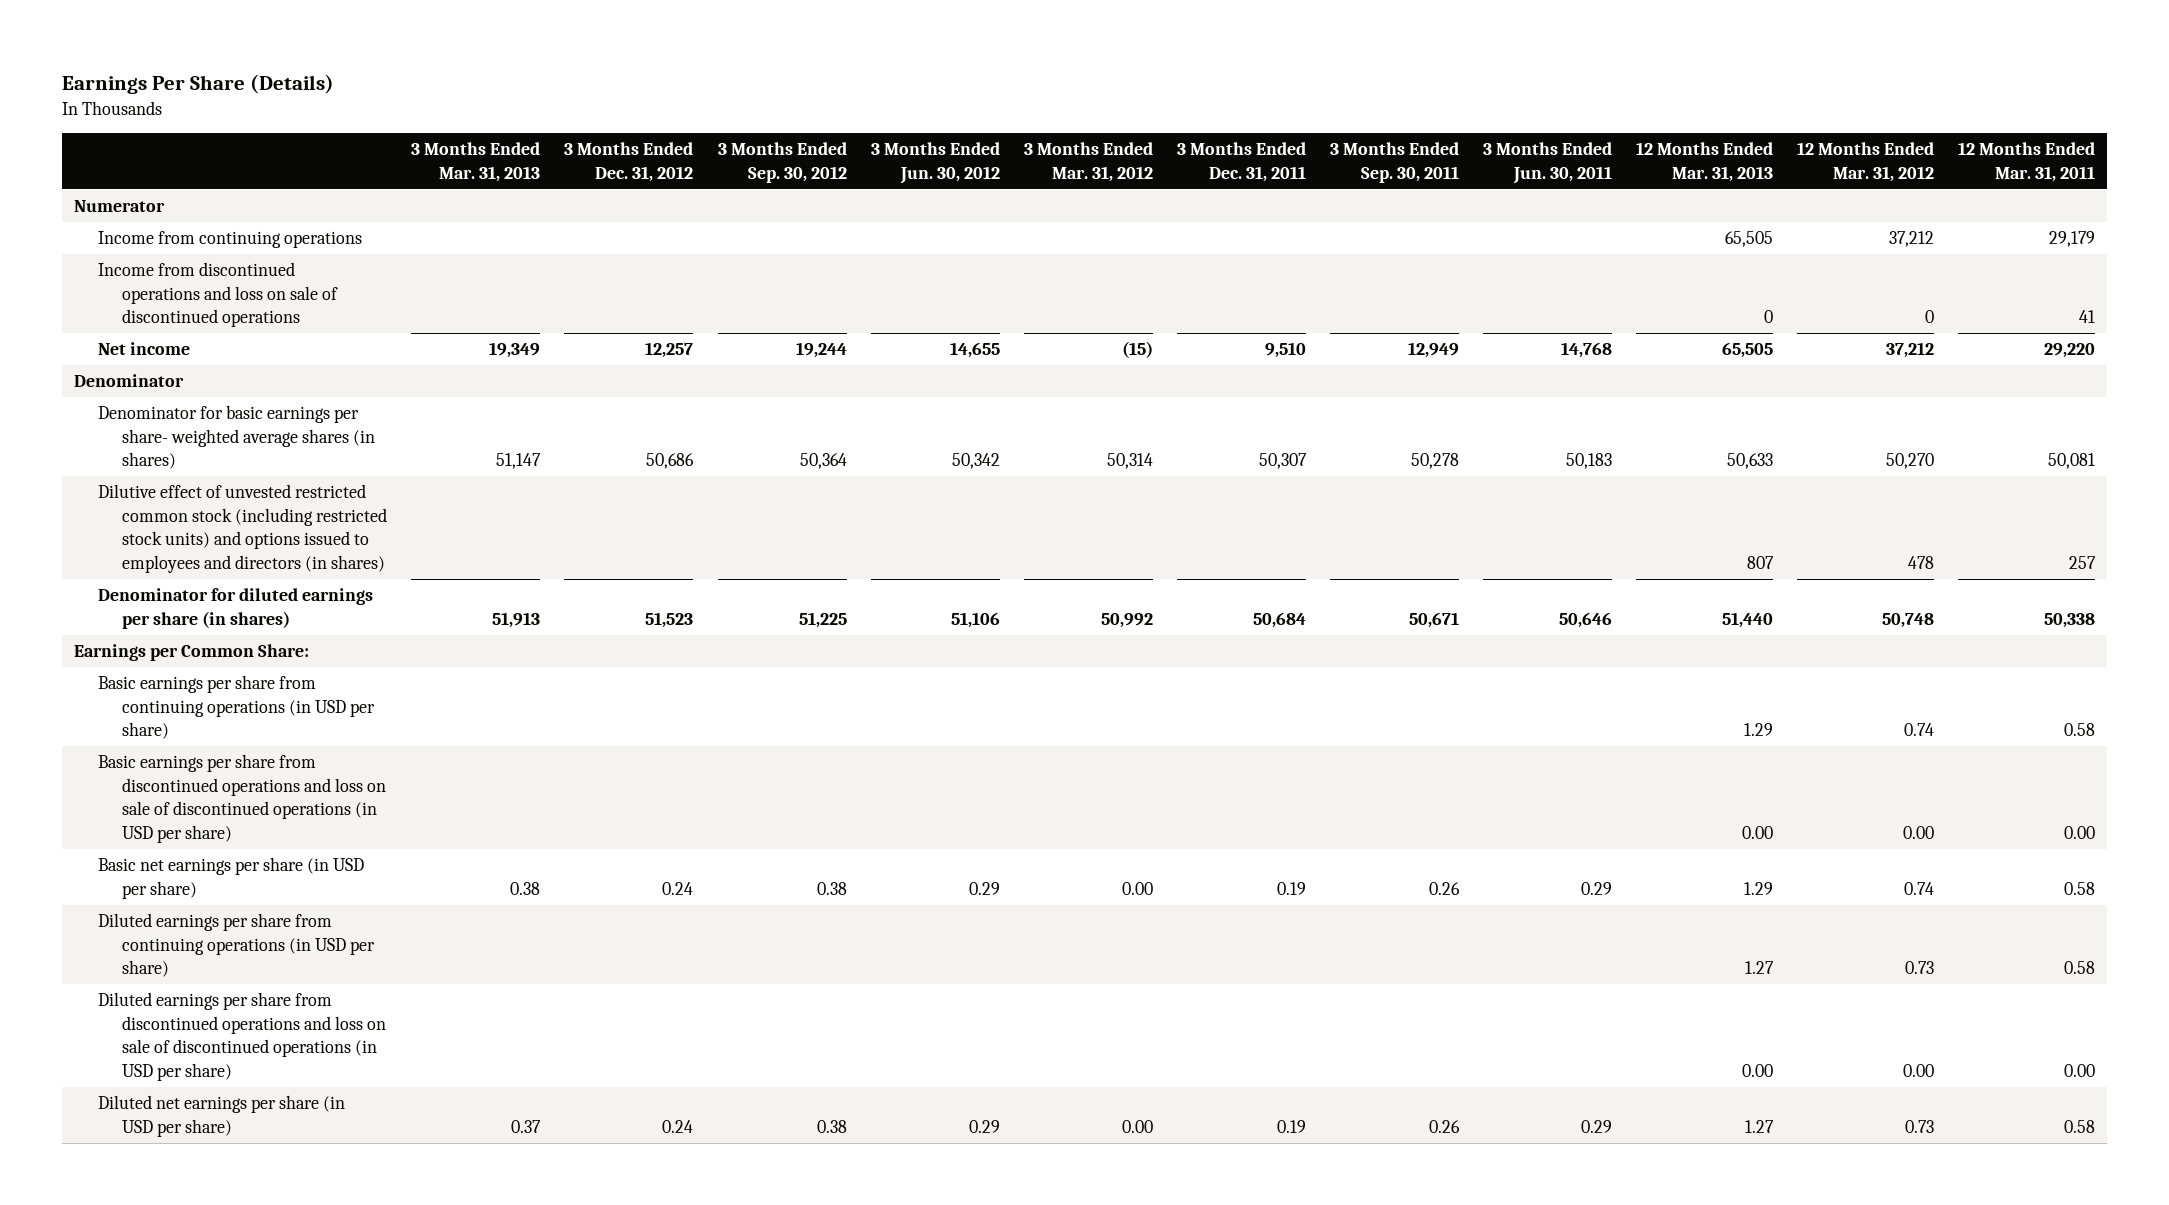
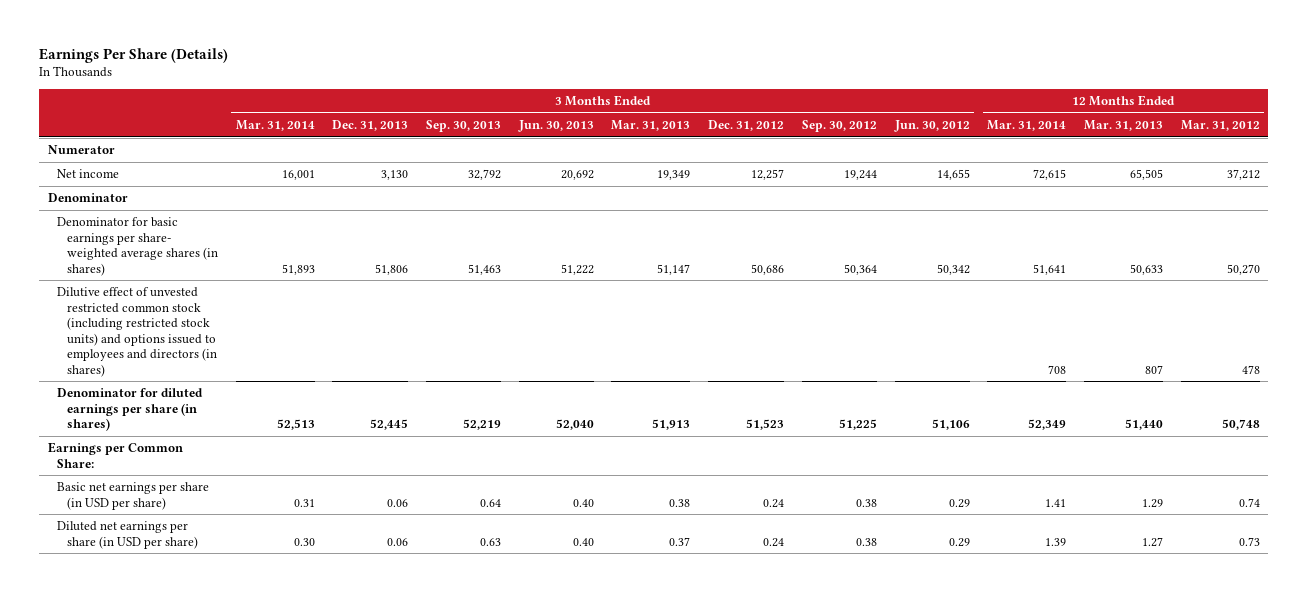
[1023,142,1153,182] 3 Months Ended Mar. 31, 2012 -> none
[1176,142,1306,182] 3 Months Ended Dec. 31, 2011 -> none
[1329,142,1459,183] 3 Months Ended Sep. 30, 2011 -> none
[1482,142,1612,184] 3 Months Ended Jun. 30, 2011 -> none
[1958,142,2096,182] 12 Months Ended Mar. 31, 2011 -> none
none -> [235,120,315,132] Mar. 31, 2014
none -> [332,120,409,132] Dec. 31, 2013
none -> [425,120,501,133] Sep. 30, 2013
none -> [517,120,594,133] Jun. 30, 2013
none -> [987,120,1067,132] Mar. 31, 2014
[98,231,363,249] Income from continuing operations -> none
[98,262,339,328] Income from discontinued operations and loss on sale of discontinued operations -> none
[98,675,376,740] Basic earnings per share from continuing operations (in USD per share) -> none
[98,754,387,843] Basic earnings per share from discontinued operations and loss on sale of discontinued operations (in USD per share) -> none
[98,913,376,978] Diluted earnings per share from continuing operations (in USD per share) -> none
[98,992,387,1081] Diluted earnings per share from discontinued operations and loss on sale of discontinued operations (in USD per share) -> none

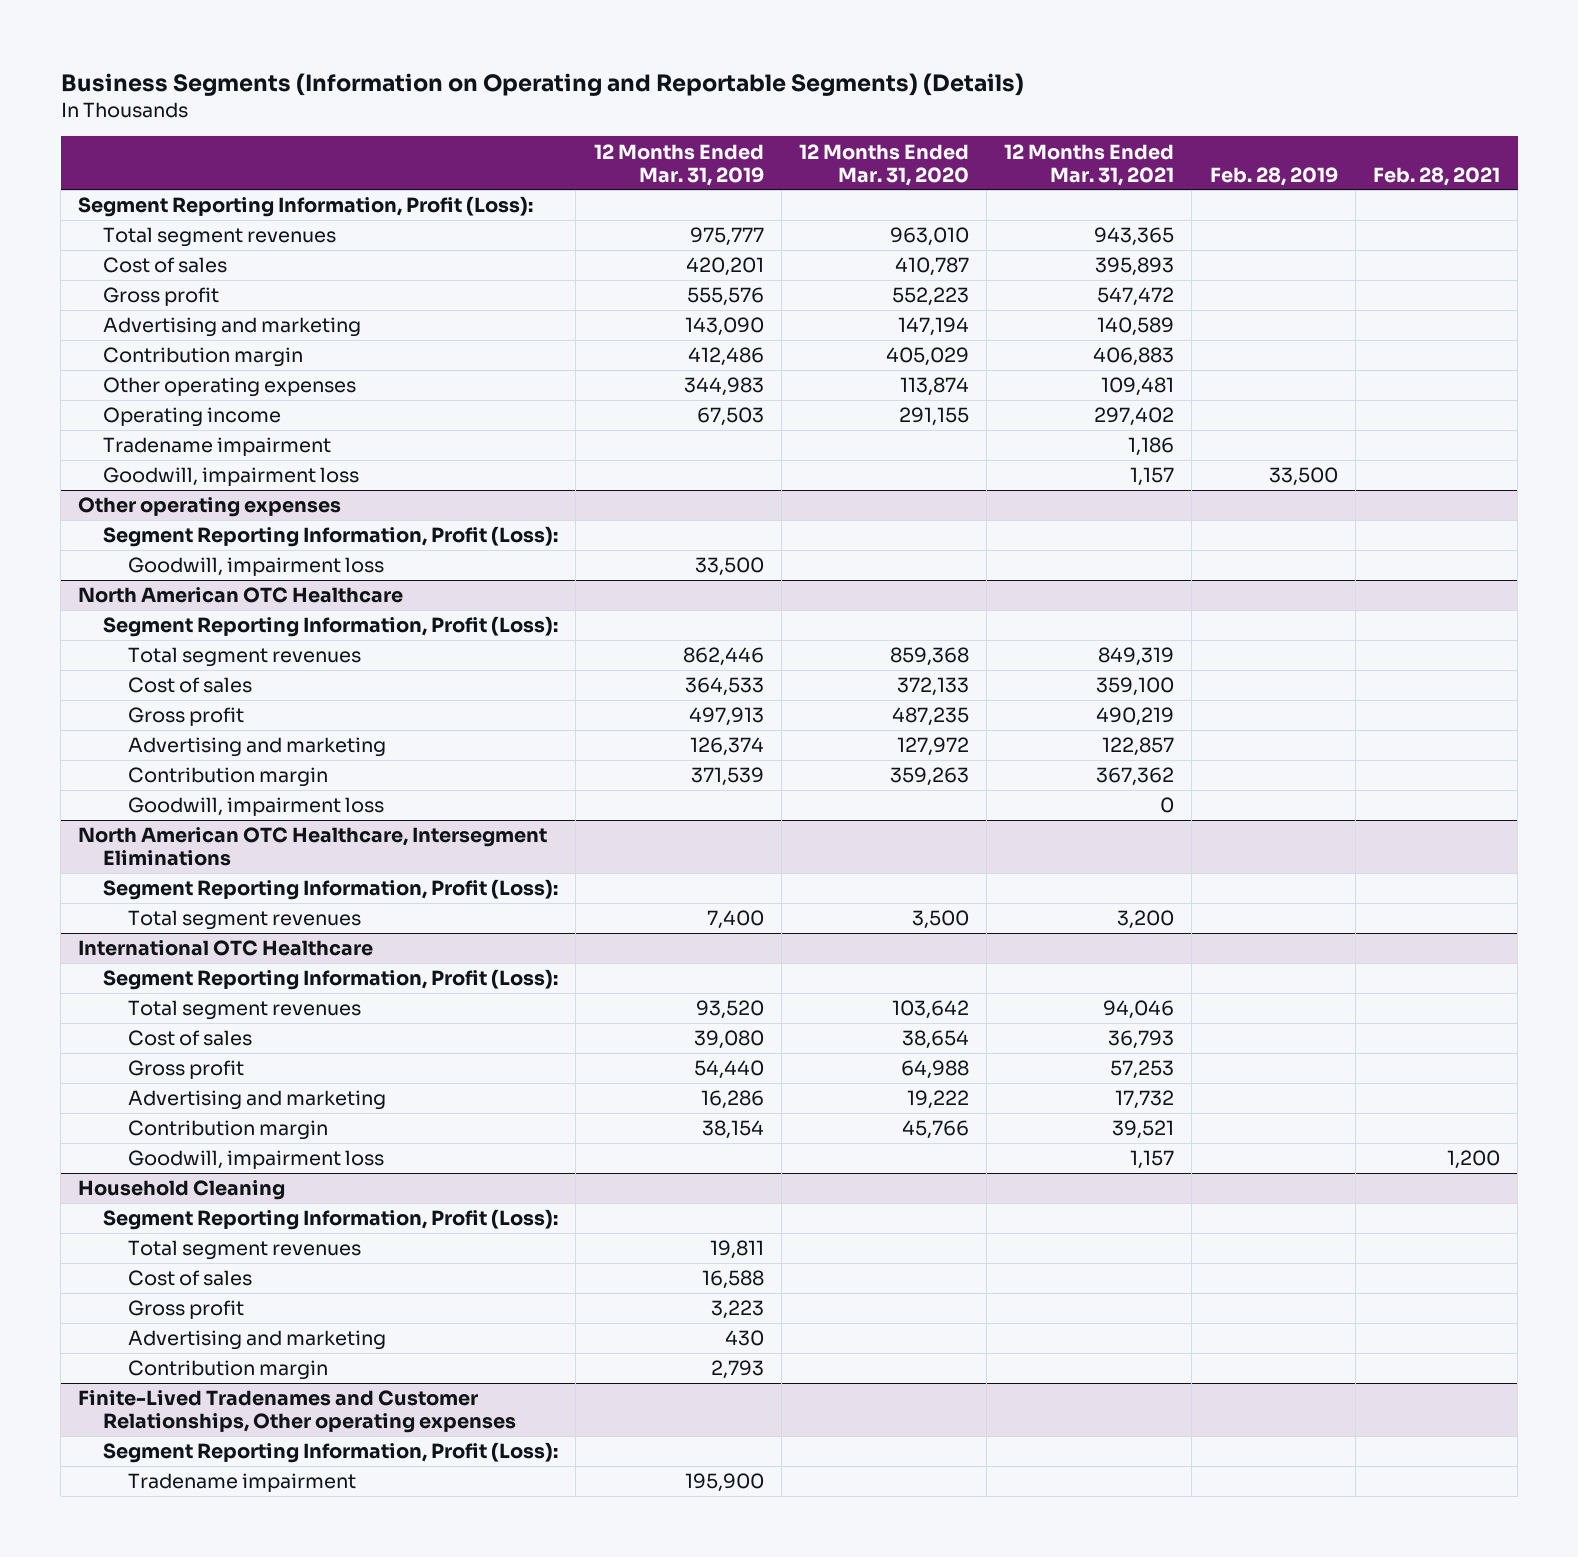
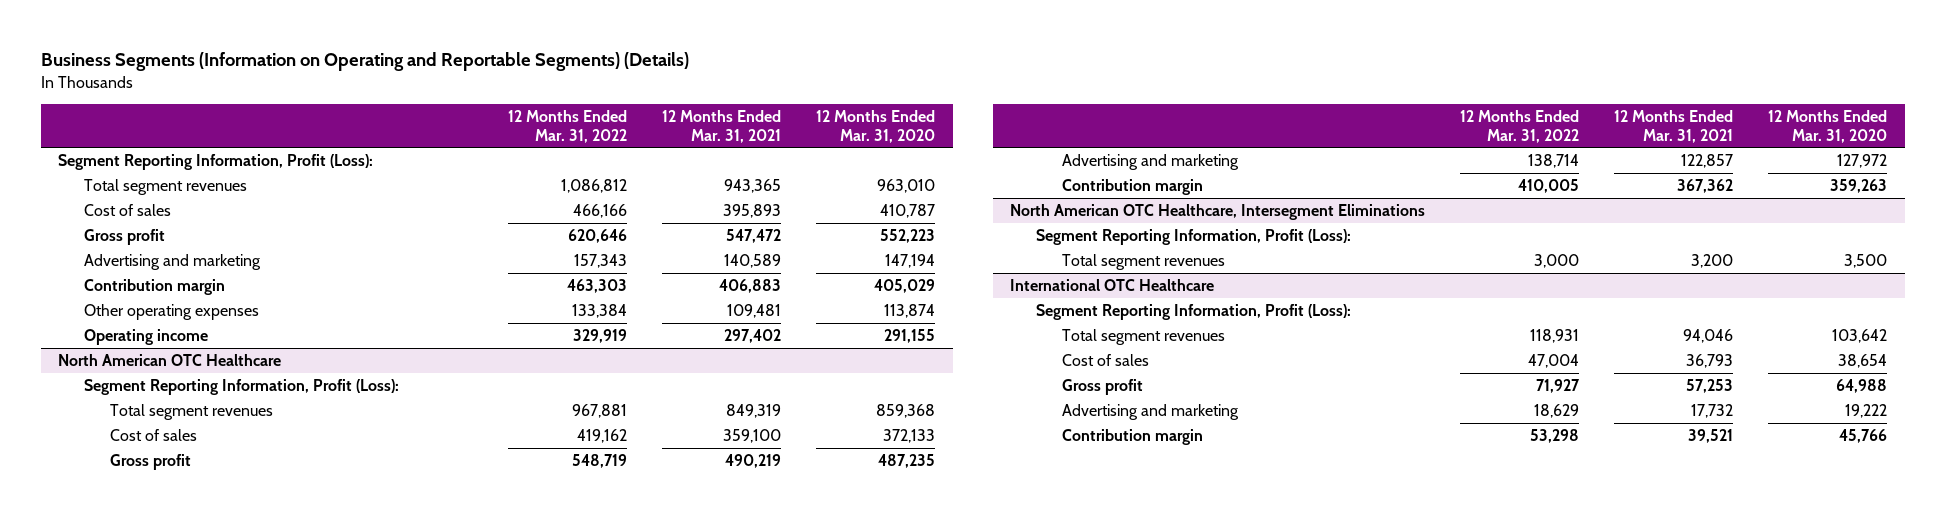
[593,143,764,186] 12 Months Ended Mar. 31, 2019 -> none
[1209,166,1338,186] Feb. 28, 2019 -> none
[1372,166,1500,186] Feb. 28, 2021 -> none
none -> [508,109,628,143] 12 Months Ended Mar. 31, 2022
[103,437,332,457] Tradename impairment -> none
[103,467,360,487] Goodwill, impairment loss -> none
[78,497,342,518] Other operating expenses -> none
[103,526,559,548] Segment Reporting Information, Profit (Loss): -> none
[128,557,385,577] Goodwill, impairment loss -> none
[128,797,385,817] Goodwill, impairment loss -> none
[128,1150,385,1170] Goodwill, impairment loss -> none
[78,1180,286,1201] Household Cleaning -> none
[103,1209,559,1231] Segment Reporting Information, Profit (Loss): -> none
[128,1240,362,1261] Total segment revenues -> none
[128,1270,253,1287] Cost of sales -> none
[128,1300,245,1320] Gross profit -> none
[128,1330,387,1351] Advertising and marketing -> none
[128,1360,329,1381] Contribution margin -> none
[78,1390,517,1434] Finite-Lived Tradenames and Customer Relationships, Other operating expenses -> none
[103,1442,559,1464] Segment Reporting Information, Profit (Loss): -> none
[128,1473,357,1493] Tradename impairment -> none

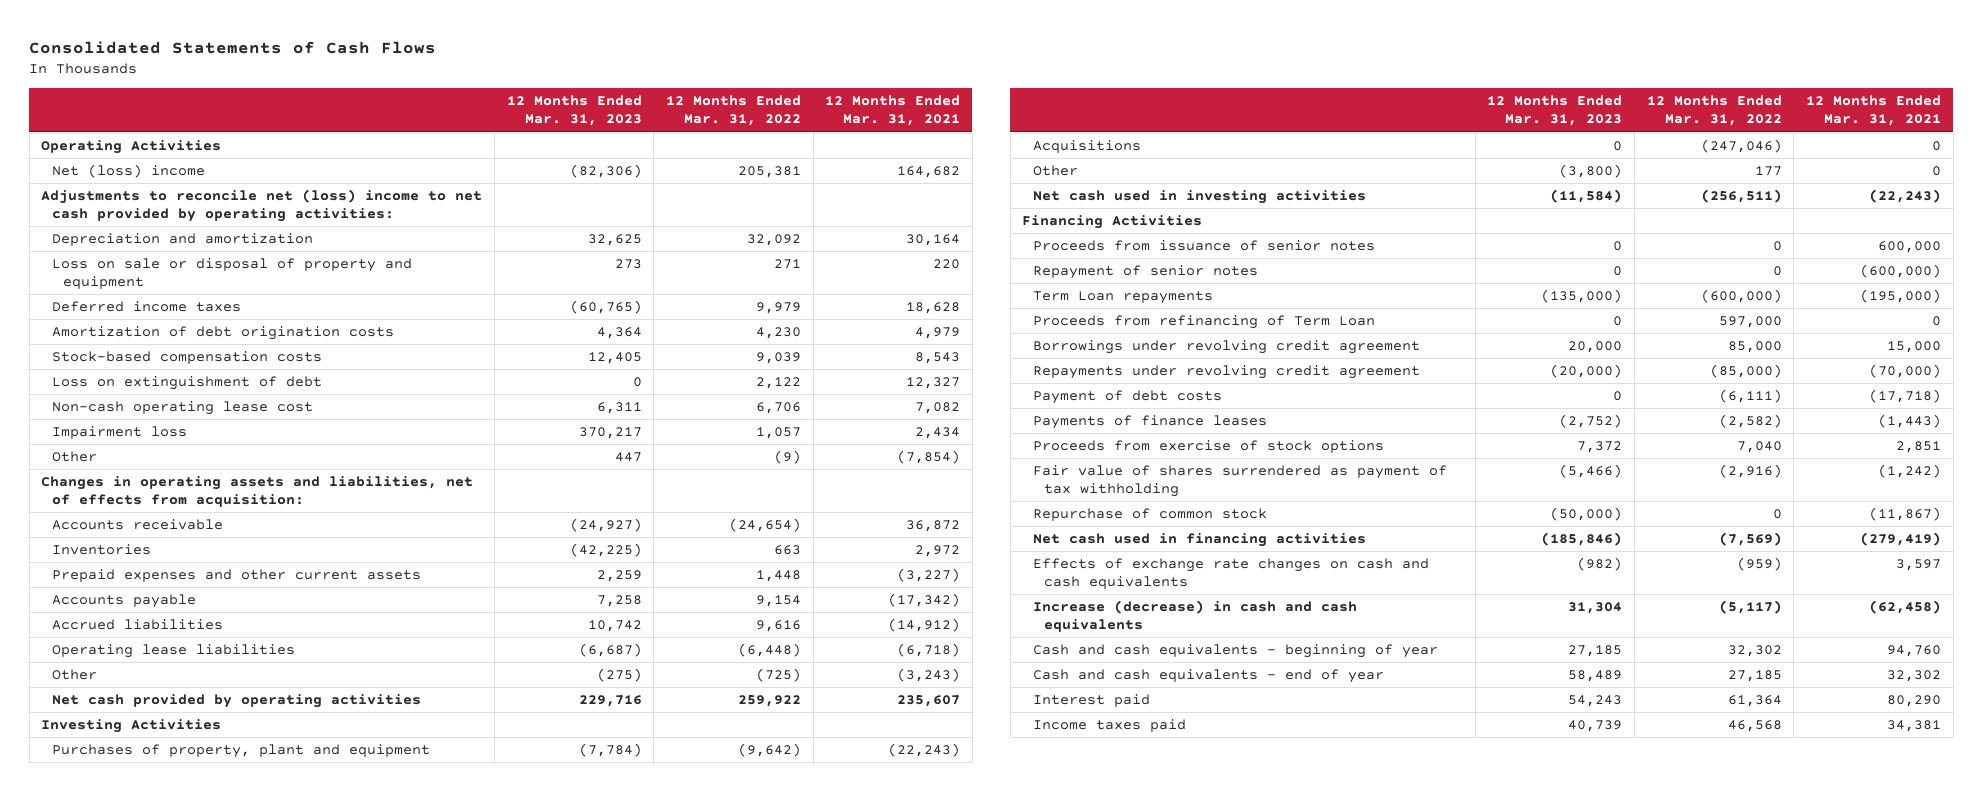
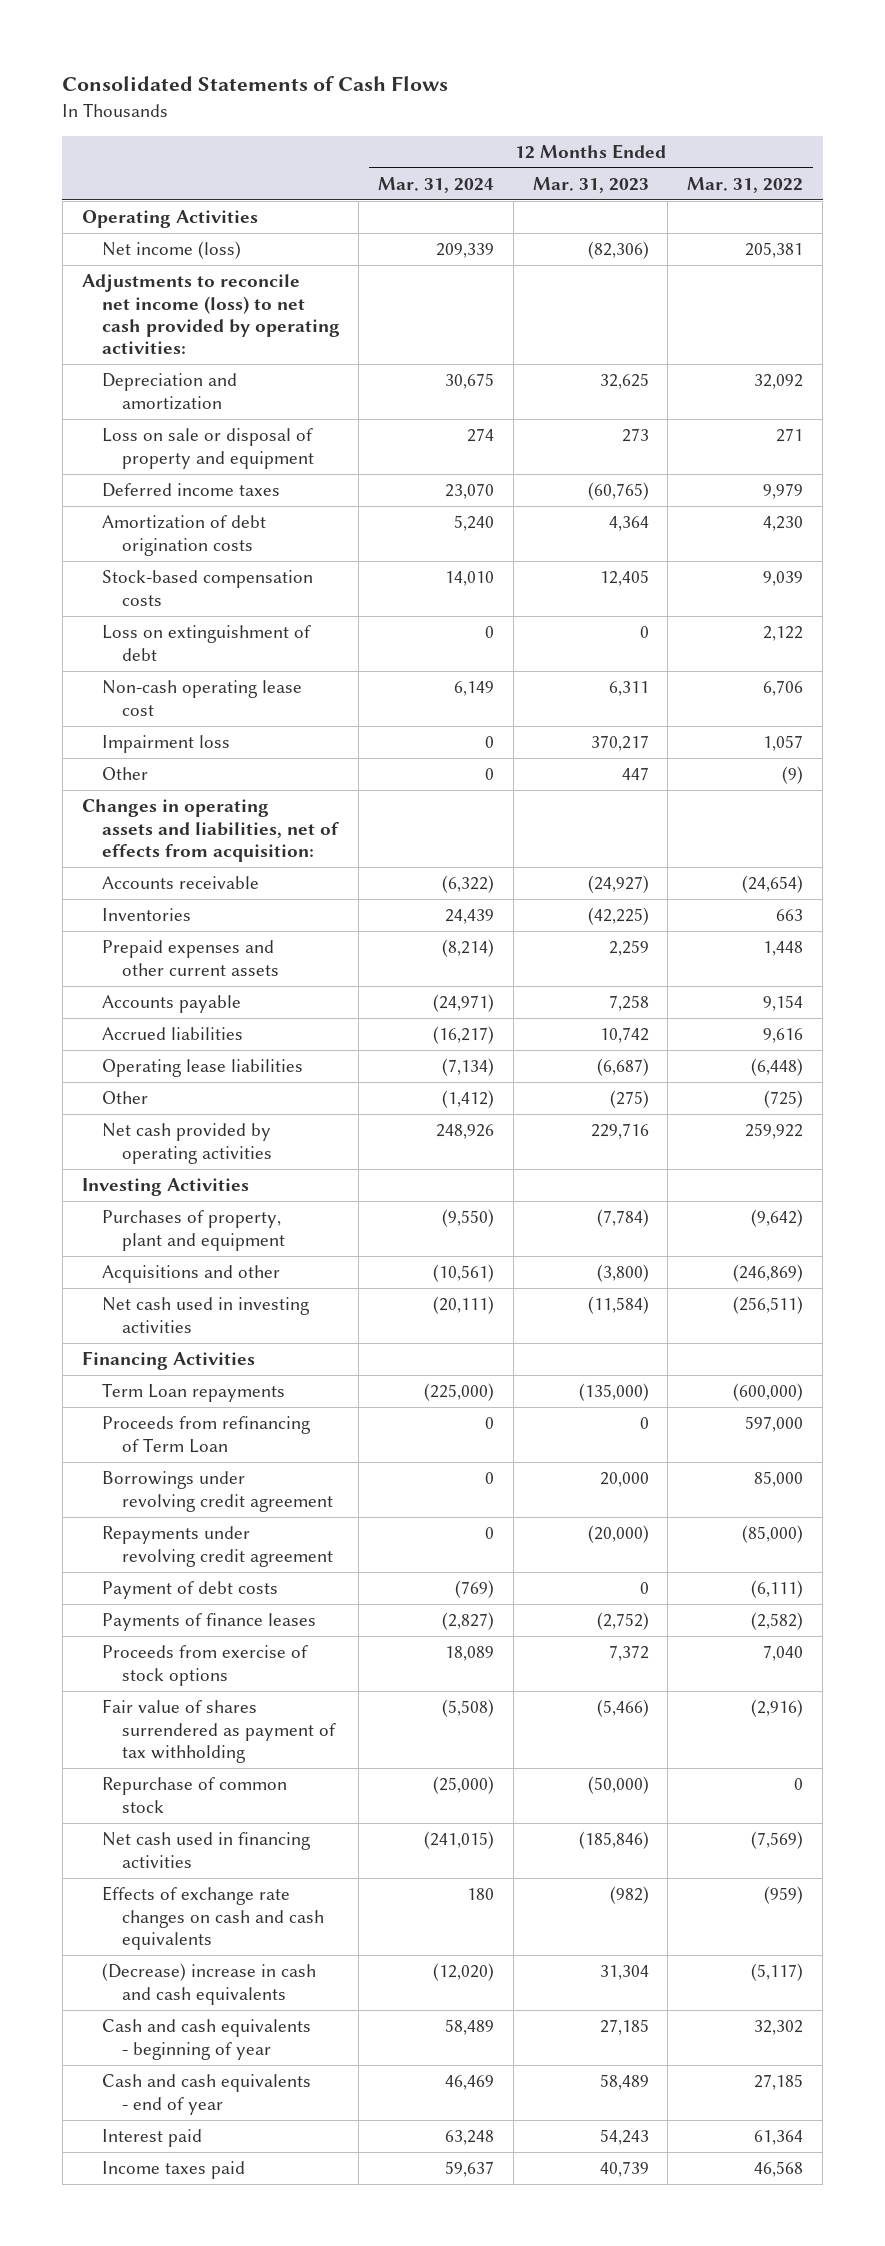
[825,95,961,127] 12 Months Ended Mar. 31, 2021 -> none
none -> [378,176,495,193] Mar. 31, 2024
[52,164,206,179] Net (loss) income -> [101,241,241,260] Net income (loss)
[41,189,483,222] Adjustments to reconcile net (loss) income to net cash provided by operating activities: -> [81,274,340,355] Adjustments to reconcile net income (loss) to net cash provided by operating activities:
[1033,140,1142,154] Acquisitions -> none
[1033,165,1079,177] Other -> none
none -> [101,1265,280,1284] Acquisitions and other
[1033,240,1376,252] Proceeds from issuance of senior notes -> none
[1033,265,1259,280] Repayment of senior notes -> none
[1033,600,1358,632] Increase (decrease) in cash and cash equivalents -> [101,1963,316,2005] (Decrease) increase in cash and cash equivalents

